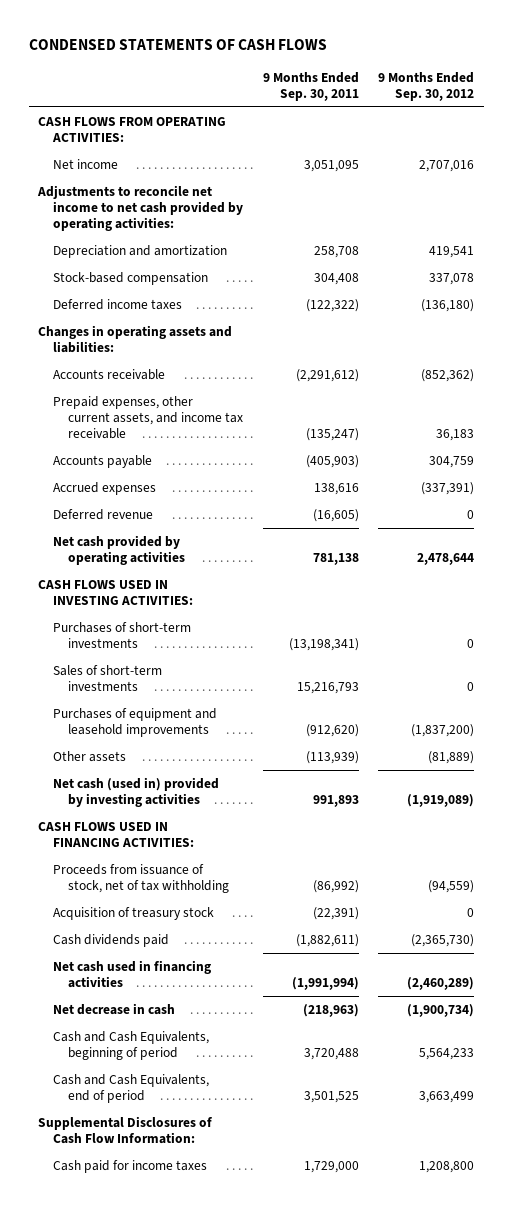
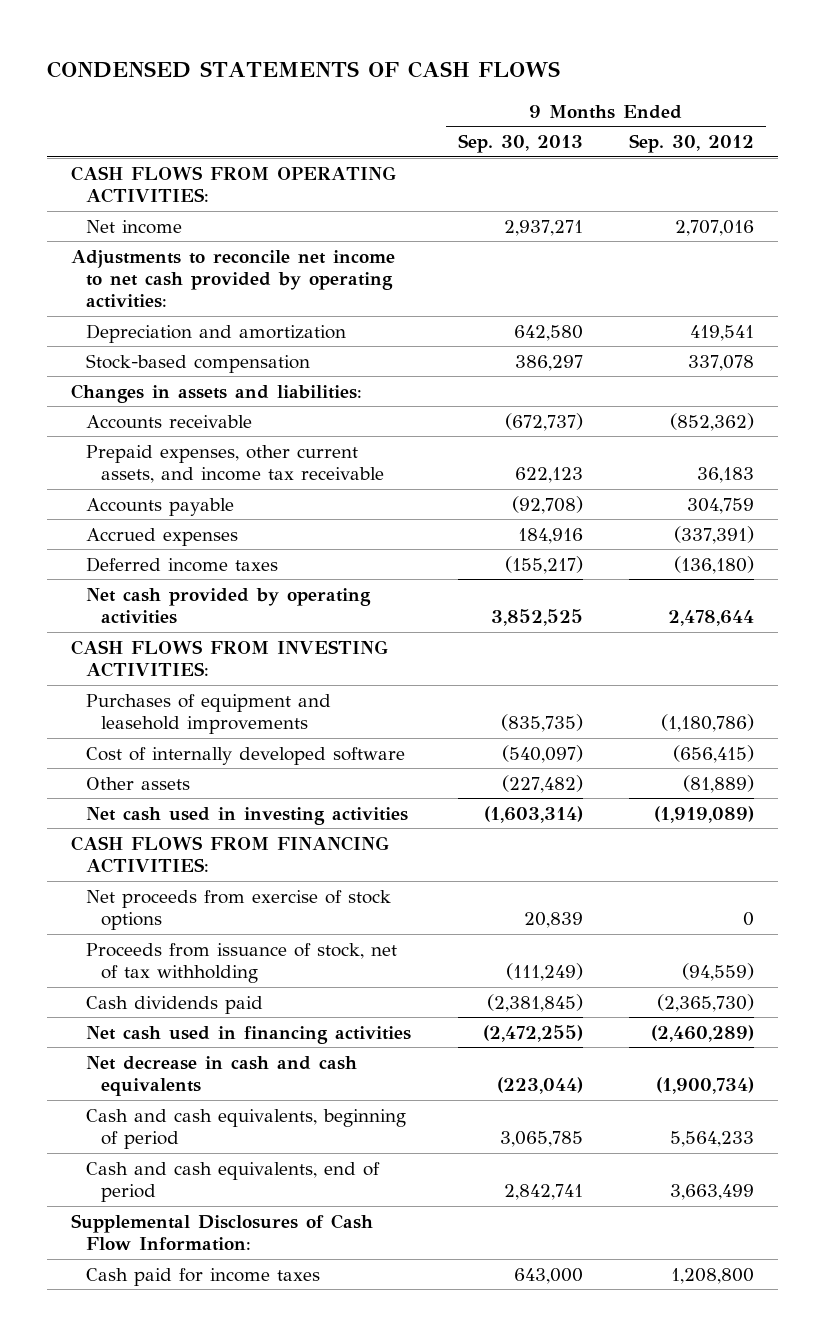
[262,71,359,101] 9 Months Ended Sep. 30, 2011 -> none
none -> [457,134,583,154] Sep. 30, 2013
[38,324,233,354] Changes in operating assets and liabilities: -> [70,383,362,403] Changes in assets and liabilities:
[53,508,154,520] Deferred revenue -> none
[53,298,183,310] Deferred income taxes -> [85,556,278,572] Deferred income taxes
[53,621,192,649] Purchases of short-term investments -> none
[53,664,163,692] Sales of short-term investments -> none
[38,579,194,606] CASH FLOWS USED IN INVESTING ACTIVITIES: -> [70,639,388,677] CASH FLOWS FROM INVESTING ACTIVITIES:
[411,724,475,738] (1,837,200) -> [661,713,755,732] (1,180,786)
none -> [85,746,405,765] Cost of internally developed software
[53,776,220,808] Net cash (used in) provided by investing activities -> [85,806,408,825] Net cash used in investing activities
[38,821,195,848] CASH FLOWS USED IN FINANCING ACTIVITIES: -> [70,835,389,873] CASH FLOWS FROM FINANCING ACTIVITIES:
none -> [85,889,391,930] Net proceeds from exercise of stock options
[53,906,215,920] Acquisition of treasury stock -> none
[53,1002,176,1015] Net decrease in cash -> [85,1055,357,1096] Net decrease in cash and cash equivalents
[53,1030,210,1061] Cash and Cash Equivalents, beginning of period -> [85,1108,406,1149] Cash and cash equivalents, beginning of period
[53,1073,210,1104] Cash and Cash Equivalents, end of period -> [85,1161,380,1202] Cash and cash equivalents, end of period

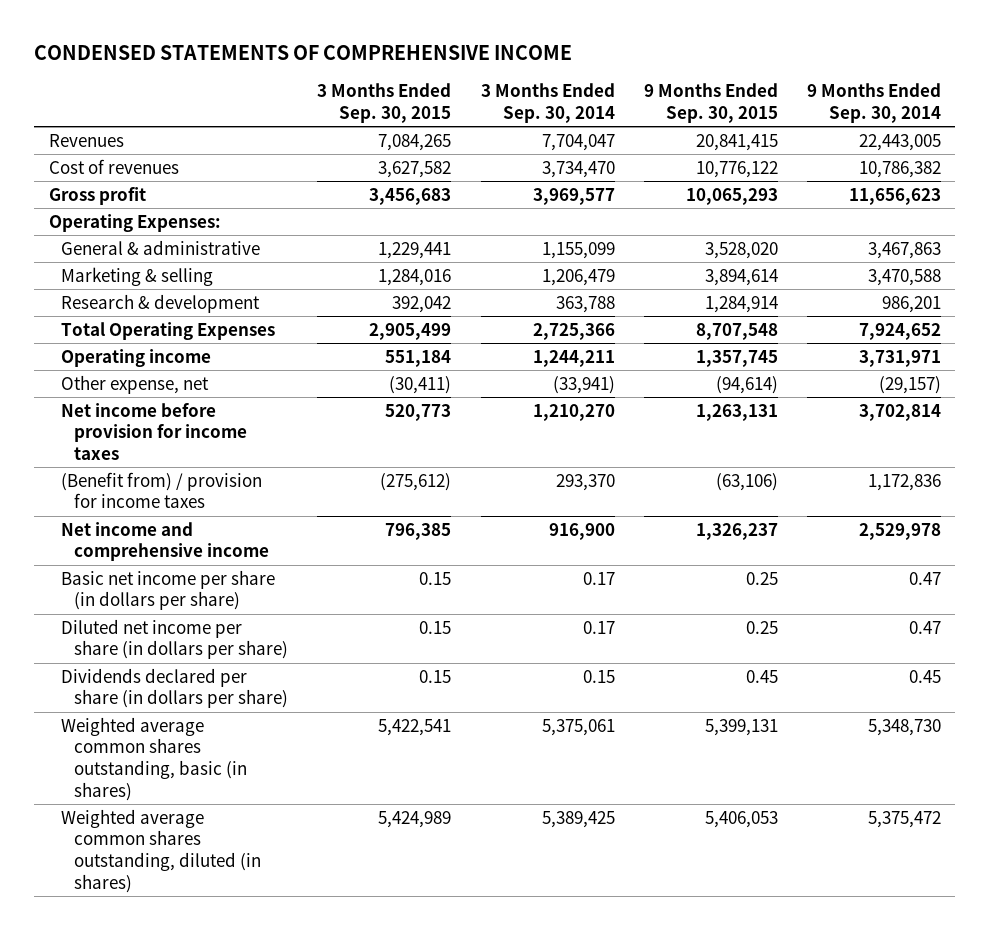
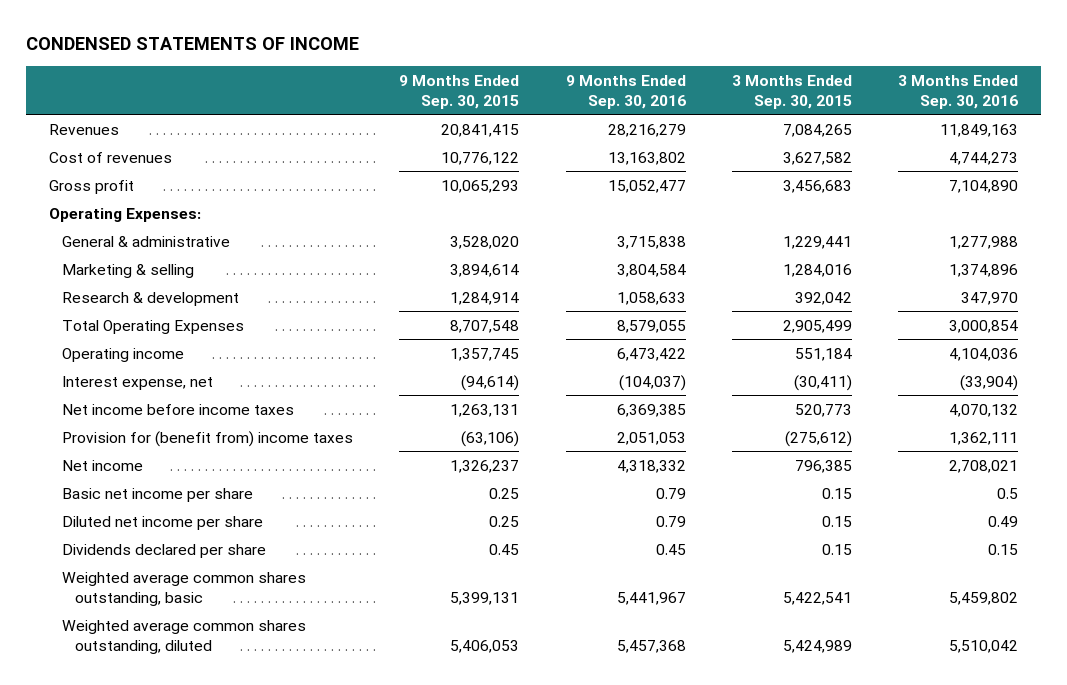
[33,45,572,61] CONDENSED STATEMENTS OF COMPREHENSIVE INCOME -> [25,37,359,51] CONDENSED STATEMENTS OF INCOME
[480,83,615,123] 3 Months Ended Sep. 30, 2014 -> none
[806,83,941,123] 9 Months Ended Sep. 30, 2014 -> none
none -> [565,74,686,109] 9 Months Ended Sep. 30, 2016
none -> [898,74,1019,109] 3 Months Ended Sep. 30, 2016
[61,374,210,394] Other expense, net -> [62,375,214,390] Interest expense, net
[61,402,248,460] Net income before provision for income taxes -> [62,403,295,415] Net income before income taxes
[61,471,263,509] (Benefit from) / provision for income taxes -> [62,430,354,447] Provision for (benefit from) income taxes
[61,521,270,562] Net income and comprehensive income -> [62,459,144,471] Net income
[61,569,276,611] Basic net income per share (in dollars per share) -> [62,487,254,502] Basic net income per share
[61,618,289,660] Diluted net income per share (in dollars per share) -> [62,515,264,530] Diluted net income per share
[61,667,289,709] Dividends declared per share (in dollars per share) -> [62,543,267,558] Dividends declared per share
[61,716,248,801] Weighted average common shares outstanding, basic (in shares) -> [62,571,307,606] Weighted average common shares outstanding, basic
[61,808,262,893] Weighted average common shares outstanding, diluted (in shares) -> [62,619,307,654] Weighted average common shares outstanding, diluted

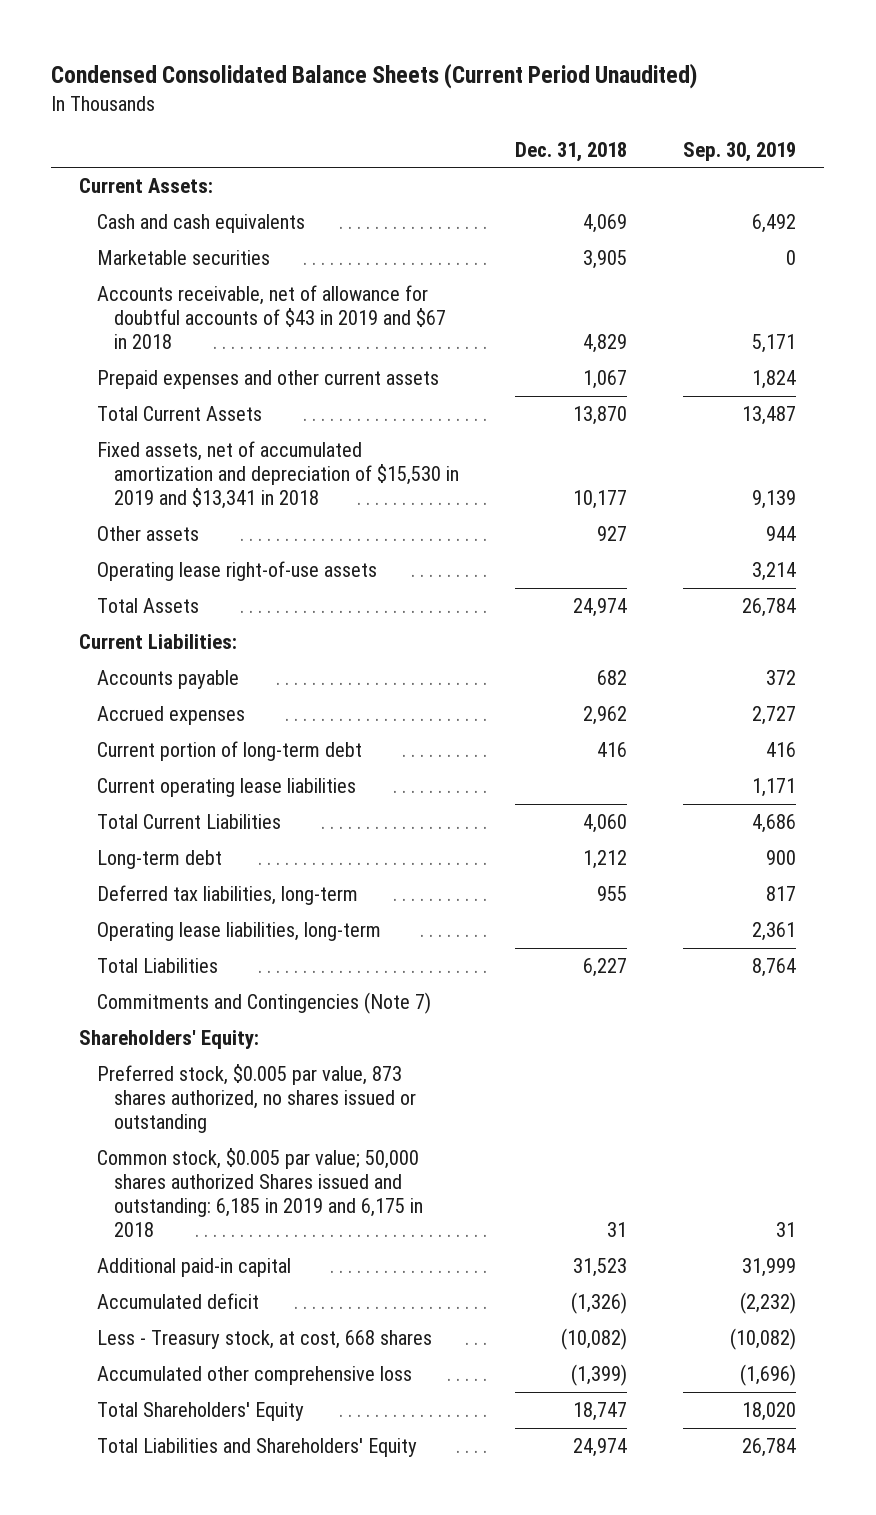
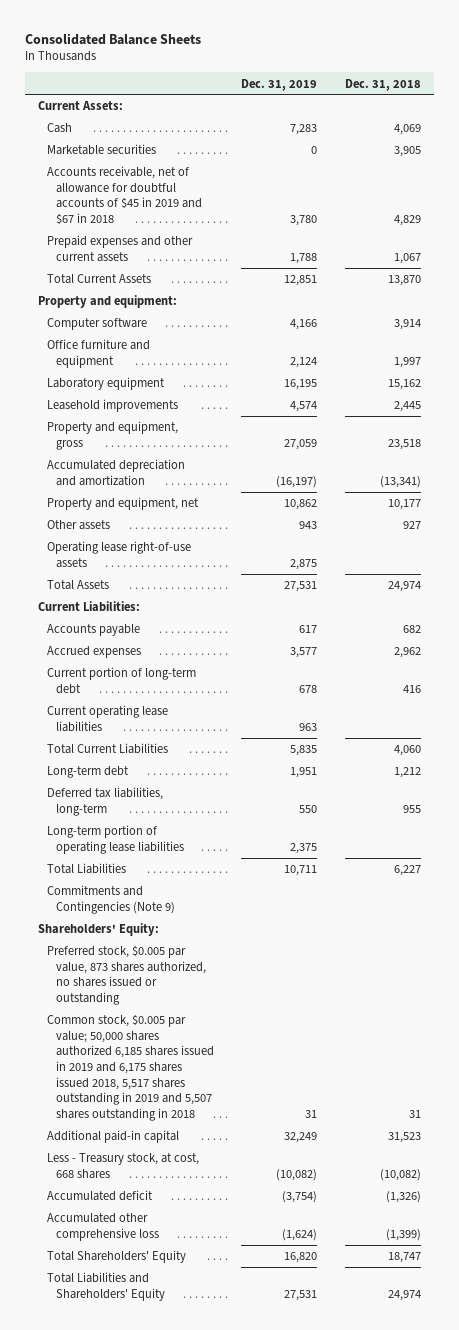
[51,63,698,90] Condensed Consolidated Balance Sheets (Current Period Unaudited) -> [24,32,201,45] Consolidated Balance Sheets
[683,141,797,162] Sep. 30, 2019 -> none
none -> [241,78,318,91] Dec. 31, 2019
[96,214,305,234] Cash and cash equivalents -> [47,123,73,134] Cash
[96,285,446,350] Accounts receivable, net of allowance for doubtful accounts of $43 in 2019 and $67 in 2018 -> [47,166,202,226] Accounts receivable, net of allowance for doubtful accounts of $45 in 2019 and $67 in 2018
none -> [38,295,178,309] Property and equipment:
none -> [47,318,148,331] Computer software
none -> [47,339,151,368] Office furniture and equipment
none -> [47,377,166,391] Laboratory equipment
none -> [47,399,179,413] Leasehold improvements
none -> [47,421,179,450] Property and equipment, gross
none -> [47,459,186,486] Accumulated depreciation and amortization
[96,441,459,510] Fixed assets, net of accumulated amortization and depreciation of $15,530 in 2019 and $13,341 in 2018 -> [47,497,200,511] Property and equipment, net
[96,922,381,942] Operating lease liabilities, long-term -> [47,825,184,854] Long-term portion of operating lease liabilities
[96,992,431,1015] Commitments and Contingencies (Note 7) -> [47,885,175,914] Commitments and Contingencies (Note 9)
[96,1148,423,1238] Common stock, $0.005 par value; 50,000 shares authorized Shares issued and outstanding: 6,185 in 2019 and 6,175 in 2018 -> [47,1014,214,1122] Common stock, $0.005 par value; 50,000 shares authorized 6,185 shares issued in 2019 and 6,175 shares issued 2018, 5,517 shares outstanding in 2019 and 5,507 shares outstanding in 2018
[96,1293,259,1310] Accumulated deficit -> [47,1190,154,1202] Accumulated deficit

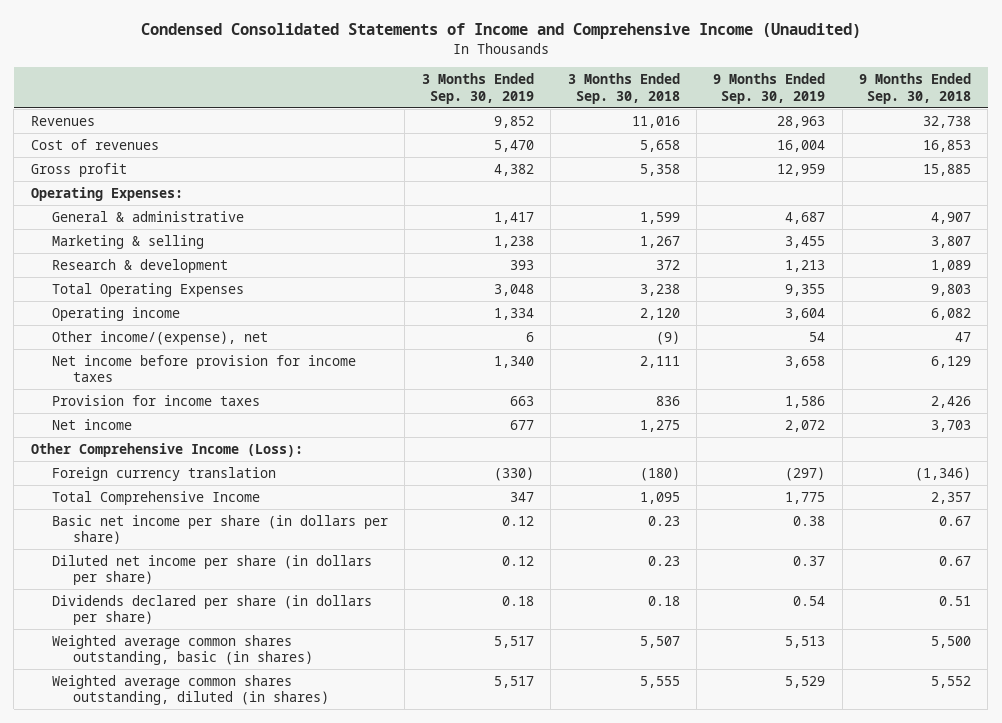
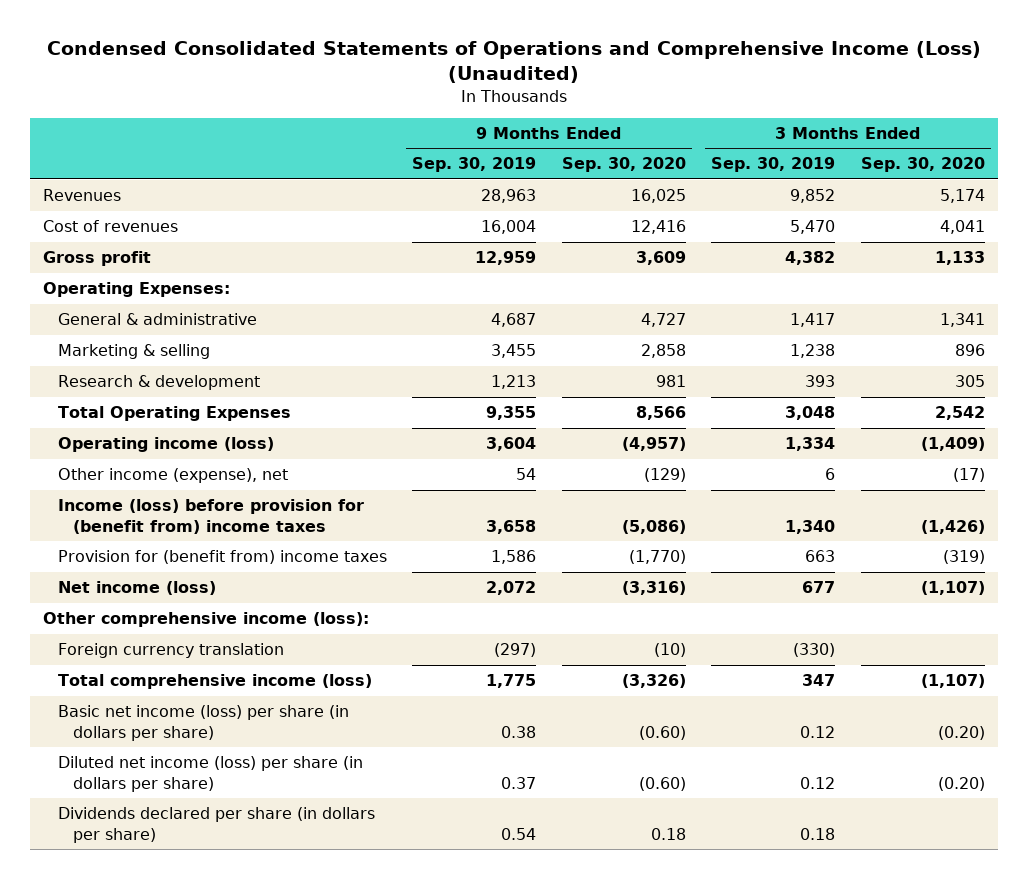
[140,23,861,40] Condensed Consolidated Statements of Income and Comprehensive Income (Unaudited) -> [46,41,981,84] Condensed Consolidated Statements of Operations and Comprehensive Income (Loss) (Unaudited)
[567,73,680,104] 3 Months Ended Sep. 30, 2018 -> none
[859,73,972,104] 9 Months Ended Sep. 30, 2018 -> none
none -> [561,157,686,173] Sep. 30, 2020
none -> [860,157,985,173] Sep. 30, 2020
[51,306,180,321] Operating income -> [57,437,274,453] Operating income (loss)
[51,330,268,345] Other income/(expense), net -> [57,468,288,484] Other income (expense), net
[51,354,356,383] Net income before provision for income taxes -> [57,499,364,534] Income (loss) before provision for (benefit from) income taxes
[51,394,260,406] Provision for income taxes -> [57,550,387,565] Provision for (benefit from) income taxes
[51,418,132,430] Net income -> [57,581,216,596] Net income (loss)
[30,442,303,457] Other Comprehensive Income (Loss): -> [43,612,370,628] Other comprehensive income (loss):
[51,490,260,505] Total Comprehensive Income -> [57,674,372,690] Total comprehensive income (loss)
[51,514,388,545] Basic net income per share (in dollars per share) -> [57,705,349,741] Basic net income (loss) per share (in dollars per share)
[51,554,372,586] Diluted net income per share (in dollars per share) -> [57,756,363,792] Diluted net income (loss) per share (in dollars per share)
[51,634,314,666] Weighted average common shares outstanding, basic (in shares) -> none
[51,674,330,706] Weighted average common shares outstanding, diluted (in shares) -> none

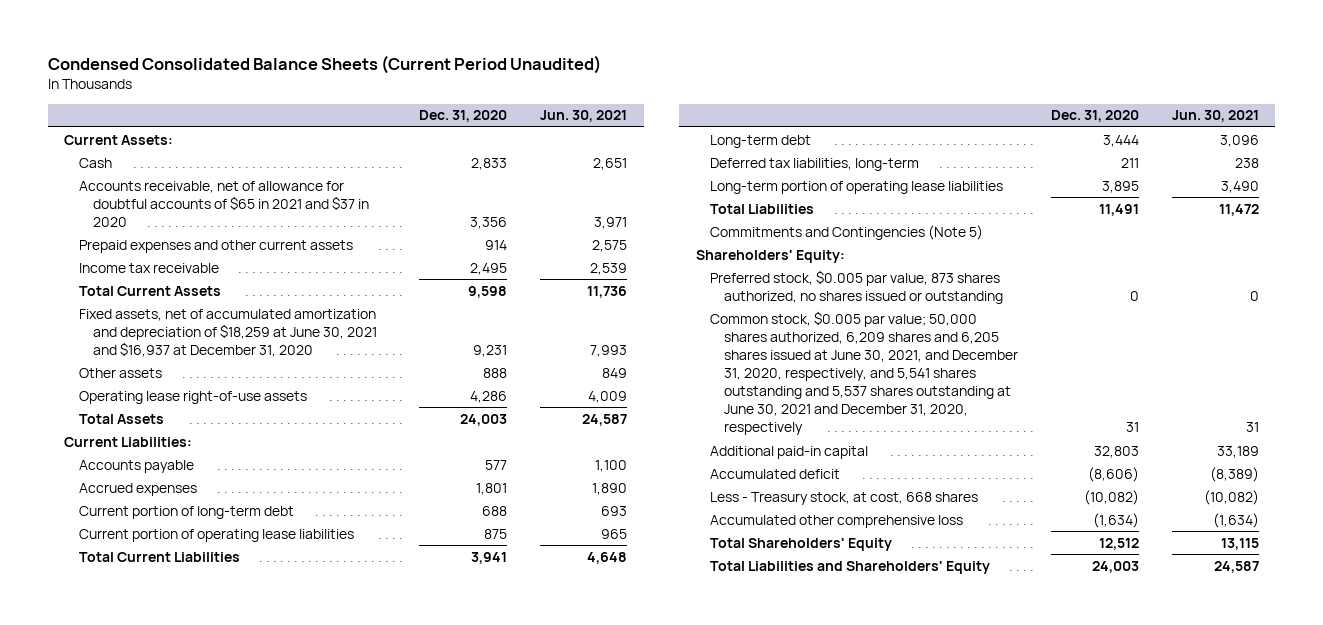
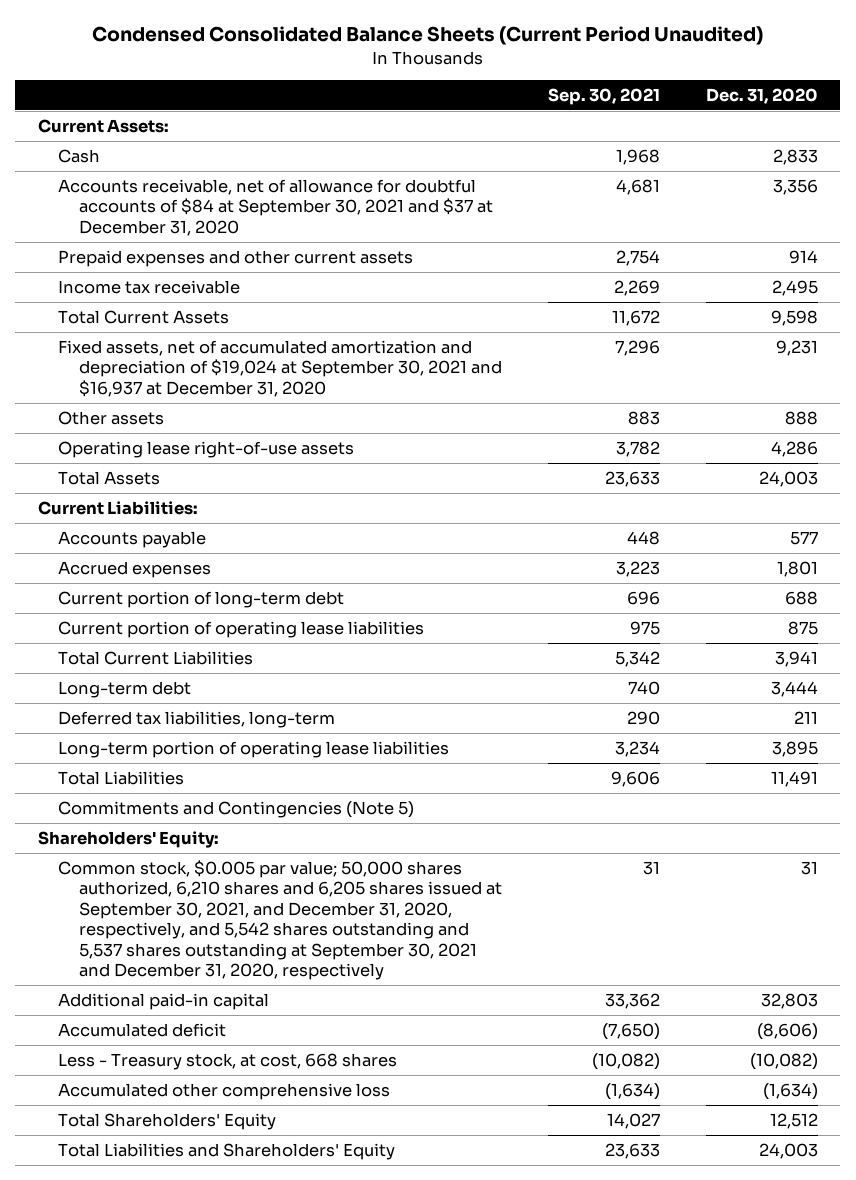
[540,110,628,123] Jun. 30, 2021 -> none
none -> [547,88,660,106] Sep. 30, 2021
[78,180,369,227] Accounts receivable, net of allowance for doubtful accounts of $65 in 2021 and $37 in 2020 -> [58,178,493,236] Accounts receivable, net of allowance for doubtful accounts of $84 at September 30, 2021 and $37 at December 31, 2020
[78,308,377,357] Fixed assets, net of accumulated amortization and depreciation of $18,259 at June 30, 2021 and $16,937 at December 31, 2020 -> [58,339,502,397] Fixed assets, net of accumulated amortization and depreciation of $19,024 at September 30, 2021 and $16,937 at December 31, 2020
[709,269,1003,304] Preferred stock, $0.005 par value, 873 shares authorized, no shares issued or outstanding -> none
[709,310,1018,436] Common stock, $0.005 par value; 50,000 shares authorized, 6,209 shares and 6,205 shares issued at June 30, 2021, and December 31, 2020, respectively, and 5,541 shares outstanding and 5,537 shares outstanding at June 30, 2021 and December 31, 2020, respectively -> [58,859,502,981] Common stock, $0.005 par value; 50,000 shares authorized, 6,210 shares and 6,205 shares issued at September 30, 2021, and December 31, 2020, respectively, and 5,542 shares outstanding and 5,537 shares outstanding at September 30, 2021 and December 31, 2020, respectively

